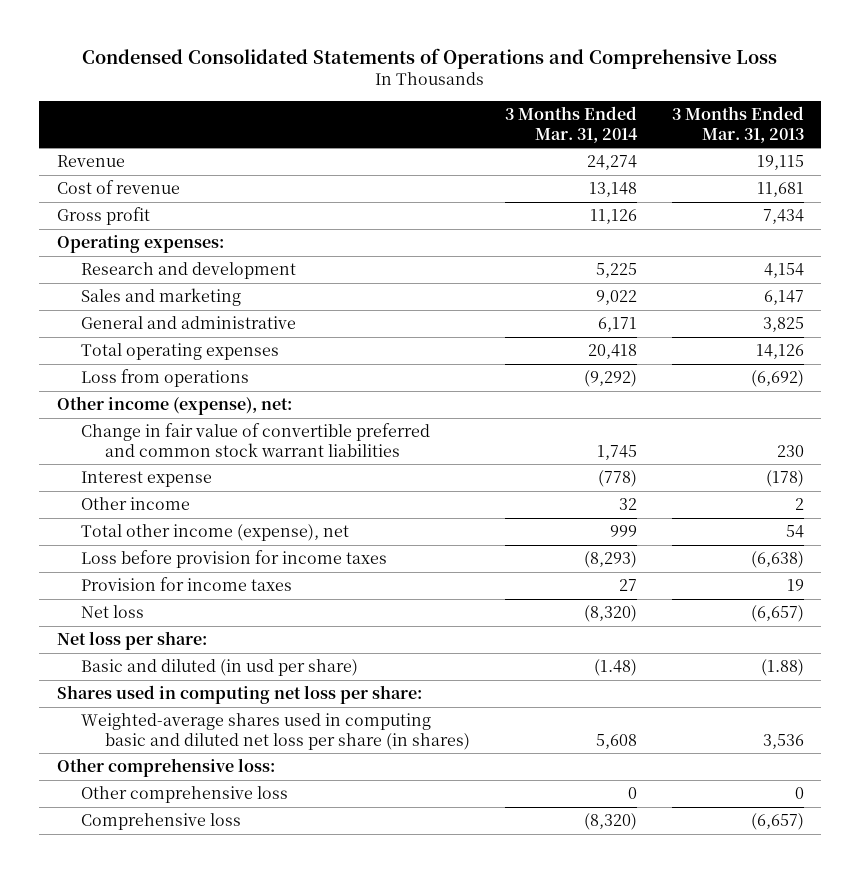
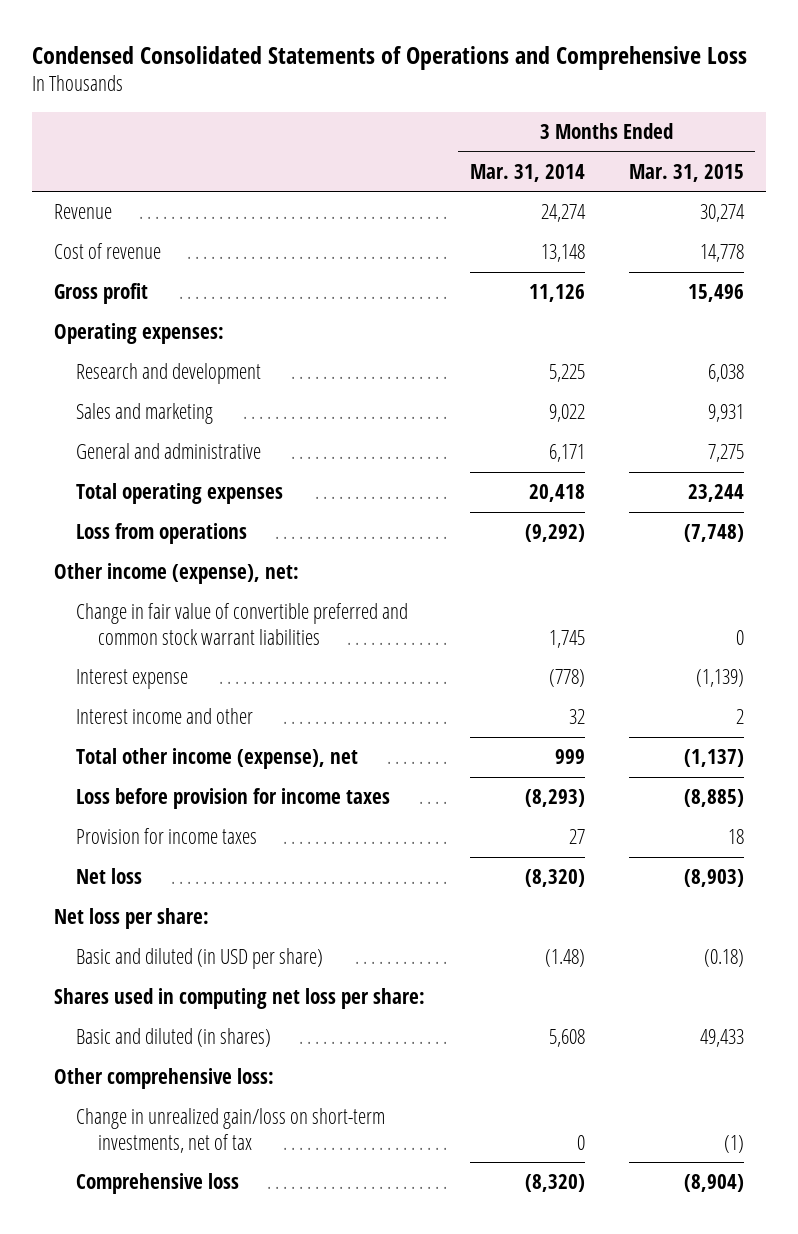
[671,106,804,143] 3 Months Ended Mar. 31, 2013 -> none
none -> [628,163,744,182] Mar. 31, 2015
[81,497,191,511] Other income -> [76,708,254,725] Interest income and other
[81,659,359,677] Basic and diluted (in usd per share) -> [76,948,324,970] Basic and diluted (in USD per share)
[81,713,471,750] Weighted-average shares used in computing basic and diluted net loss per share (in shares) -> [76,1028,272,1048] Basic and diluted (in shares)
[81,786,289,804] Other comprehensive loss -> none
none -> [76,1108,386,1153] Change in unrealized gain/loss on short-term investments, net of tax

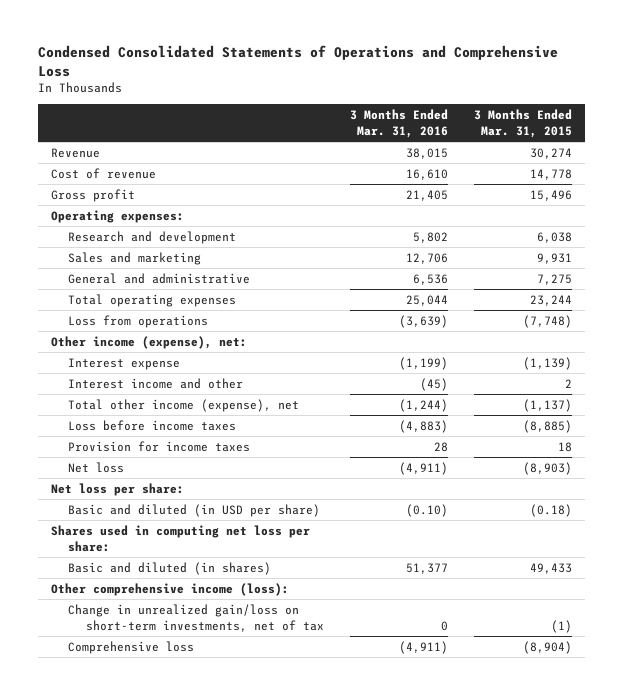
[469,163,585,182] Mar. 31, 2014 -> none
none -> [349,109,448,138] 3 Months Ended Mar. 31, 2016
[76,603,409,645] Change in fair value of convertible preferred and common stock warrant liabilities -> none
[76,788,391,810] Loss before provision for income taxes -> [68,419,237,431] Loss before income taxes
[54,1068,275,1090] Other comprehensive loss: -> [50,582,289,596] Other comprehensive income (loss):

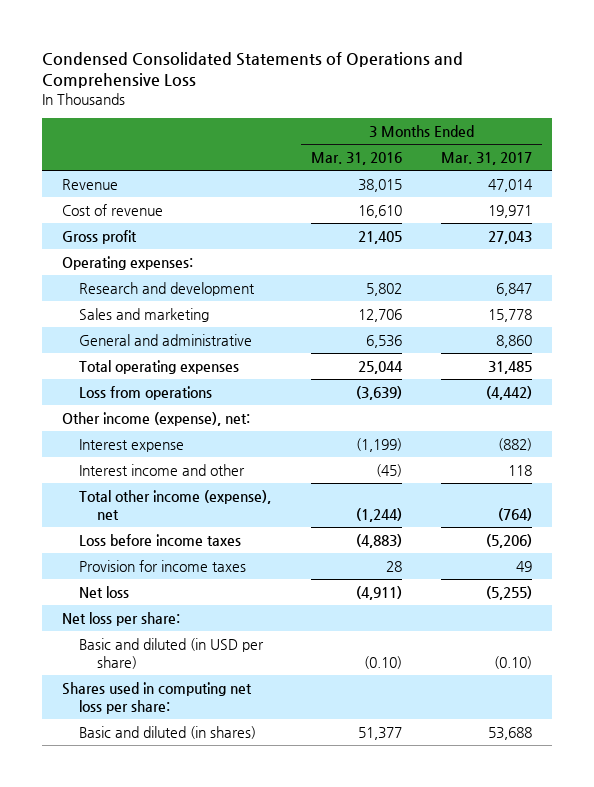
[473,109,572,138] 3 Months Ended Mar. 31, 2015 -> none
none -> [441,152,533,166] Mar. 31, 2017
[50,582,289,596] Other comprehensive income (loss): -> none
[68,603,324,632] Change in unrealized gain/loss on short-term investments, net of tax -> none
[68,640,195,654] Comprehensive loss -> none

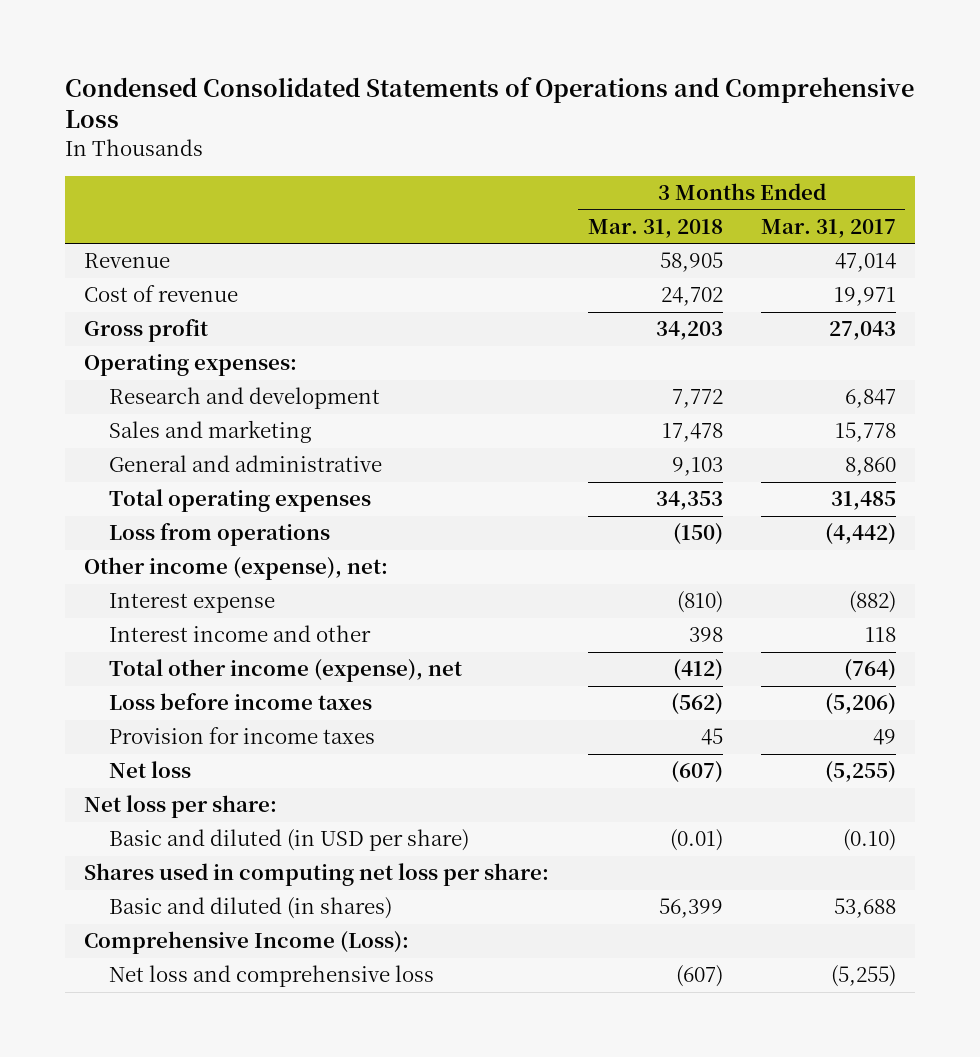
[310,152,402,166] Mar. 31, 2016 -> none
none -> [587,218,723,238] Mar. 31, 2018
none -> [84,931,410,955] Comprehensive Income (Loss):
none -> [109,965,435,988] Net loss and comprehensive loss

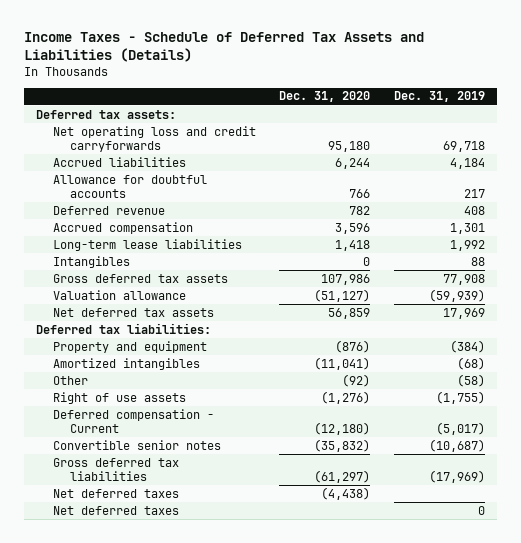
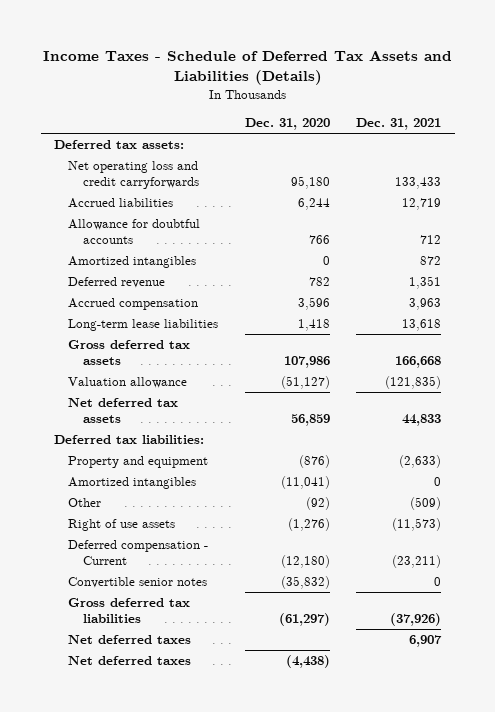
[393,91,485,103] Dec. 31, 2019 -> none
none -> [356,118,442,131] Dec. 31, 2021
none -> [68,256,197,269] Amortized intangibles
[52,255,130,268] Intangibles -> none
[52,488,179,498] Net deferred taxes -> [68,656,192,666] Net deferred taxes

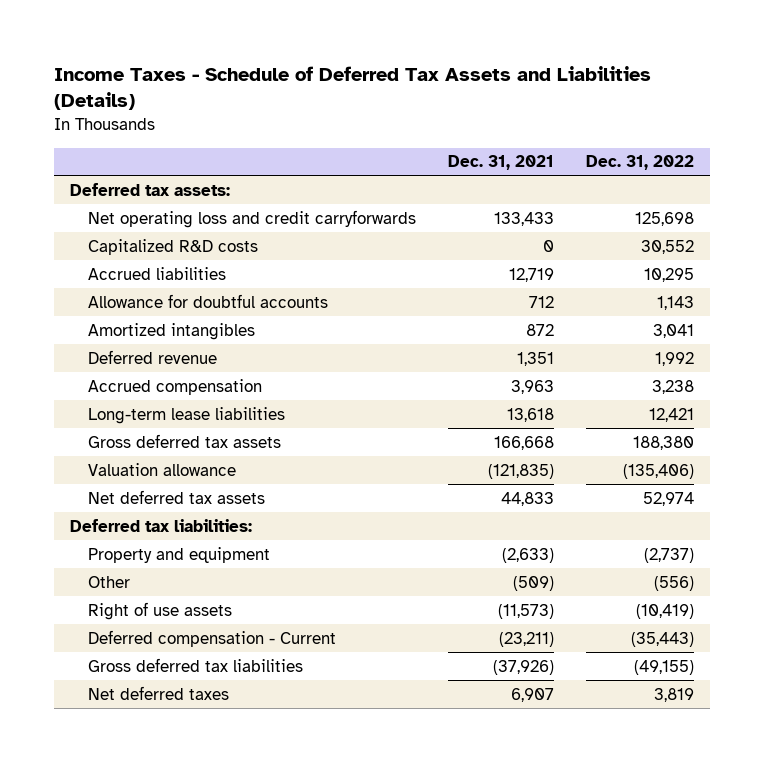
[244,118,330,131] Dec. 31, 2020 -> none
none -> [585,155,694,171] Dec. 31, 2022
none -> [87,238,258,255] Capitalized R&D costs
[68,477,197,490] Amortized intangibles -> none
[68,577,208,589] Convertible senior notes -> none
[68,656,192,666] Net deferred taxes -> none

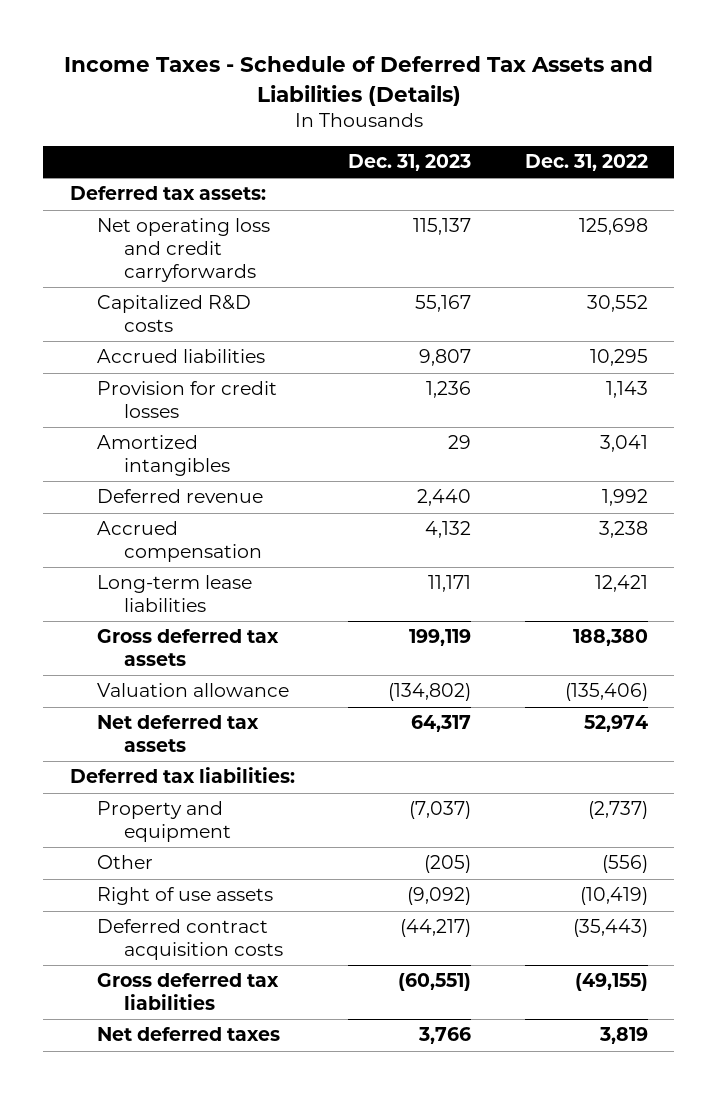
[447,155,554,171] Dec. 31, 2021 -> none
none -> [348,154,472,172] Dec. 31, 2023
[87,293,328,308] Allowance for doubtful accounts -> [96,381,277,419] Provision for credit losses
[87,629,336,647] Deferred compensation - Current -> [96,919,284,961] Deferred contract acquisition costs

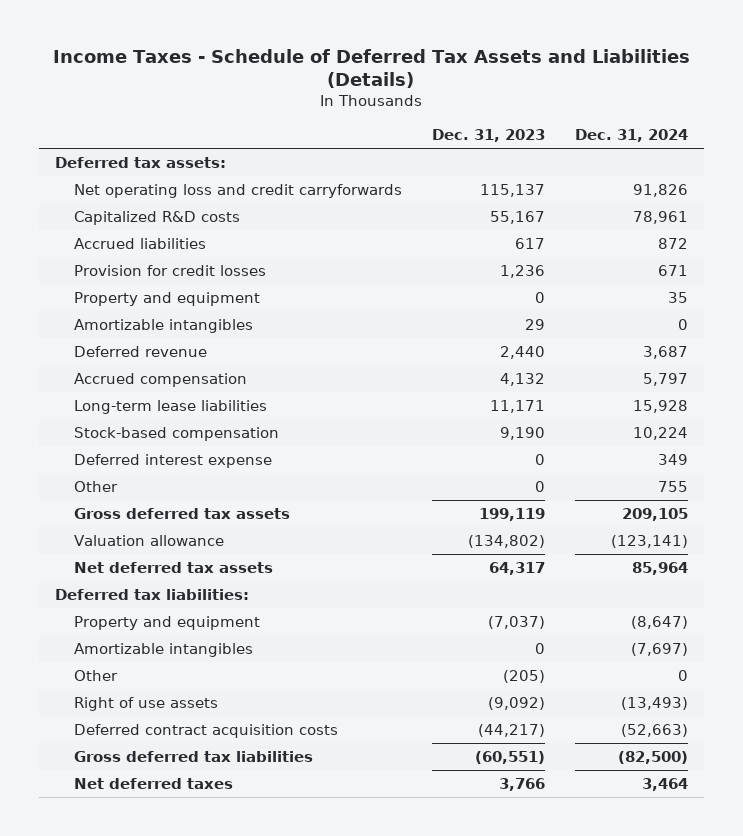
[524,154,648,172] Dec. 31, 2022 -> none
none -> [575,129,689,143] Dec. 31, 2024
[419,349,472,367] 9,807 -> [514,237,545,249] 617
none -> [73,291,260,306] Property and equipment
[96,435,231,477] Amortized intangibles -> [73,318,253,333] Amortizable intangibles
none -> [73,426,279,441] Stock-based compensation
none -> [73,453,272,468] Deferred interest expense
none -> [73,480,118,492] Other
none -> [73,642,253,657] Amortizable intangibles

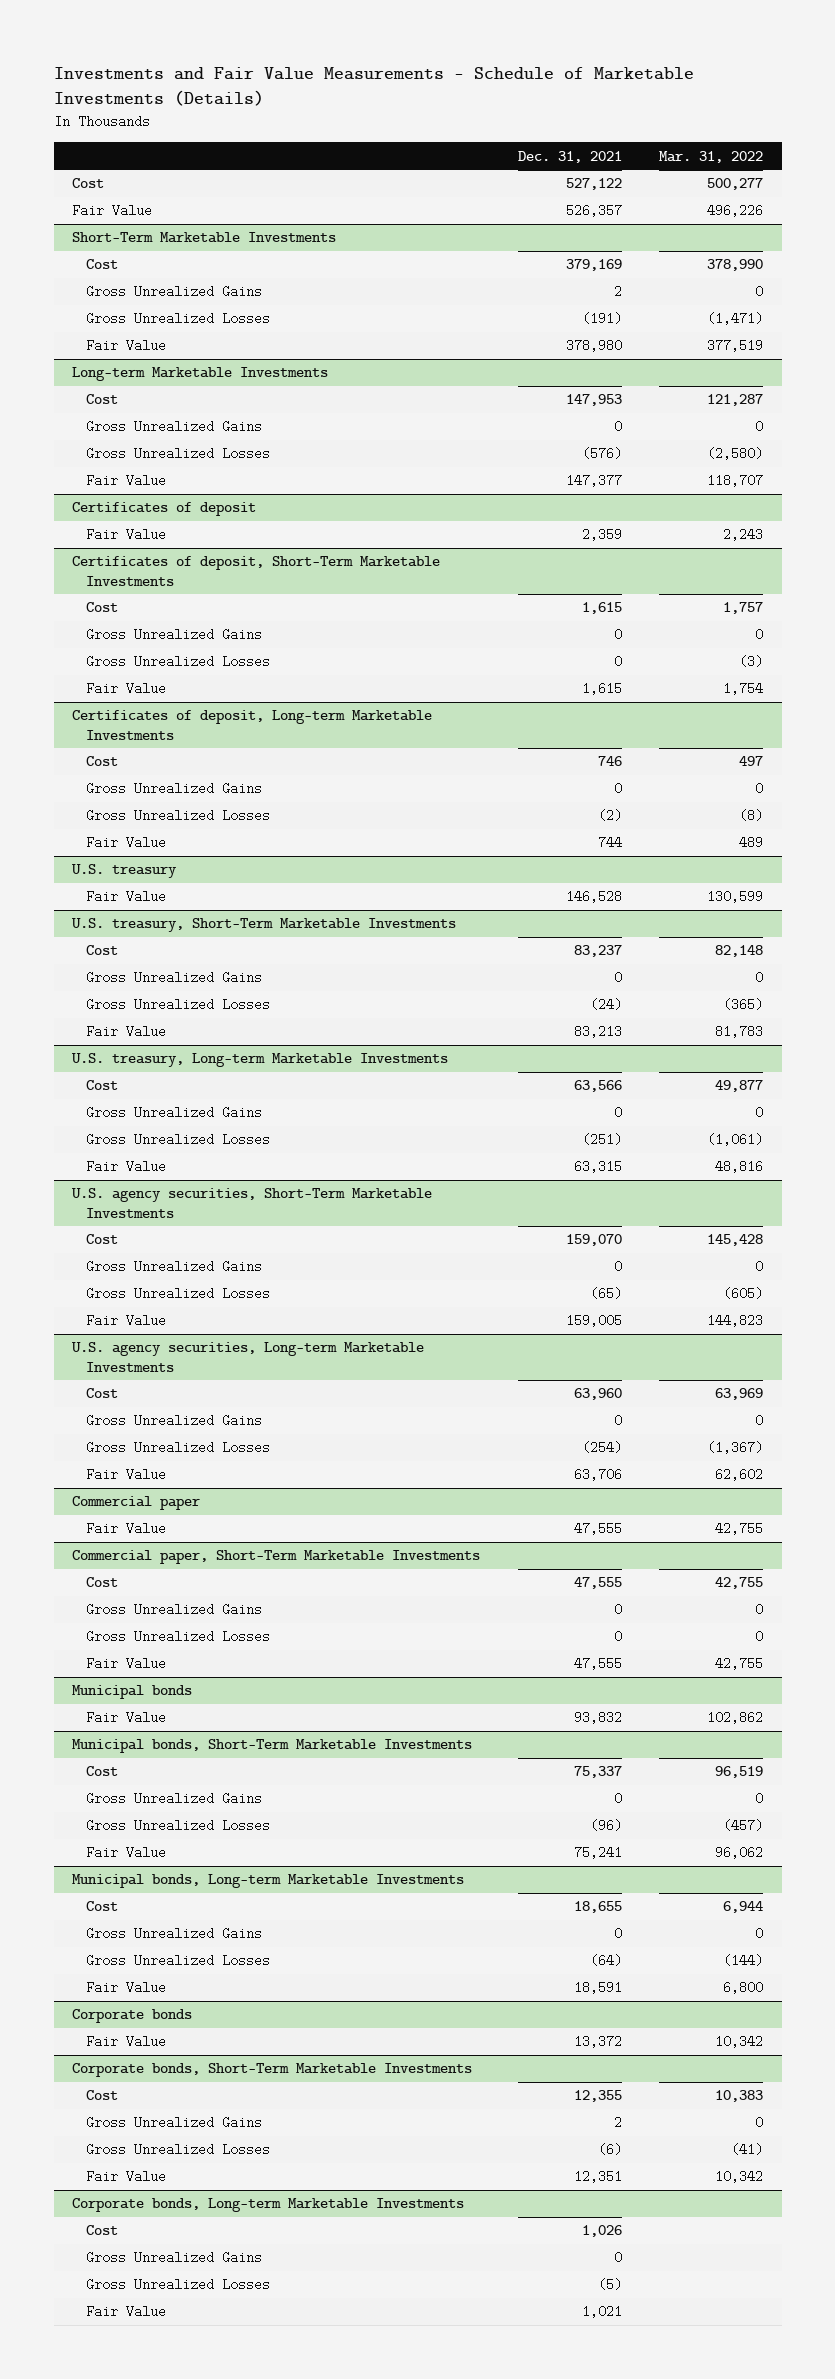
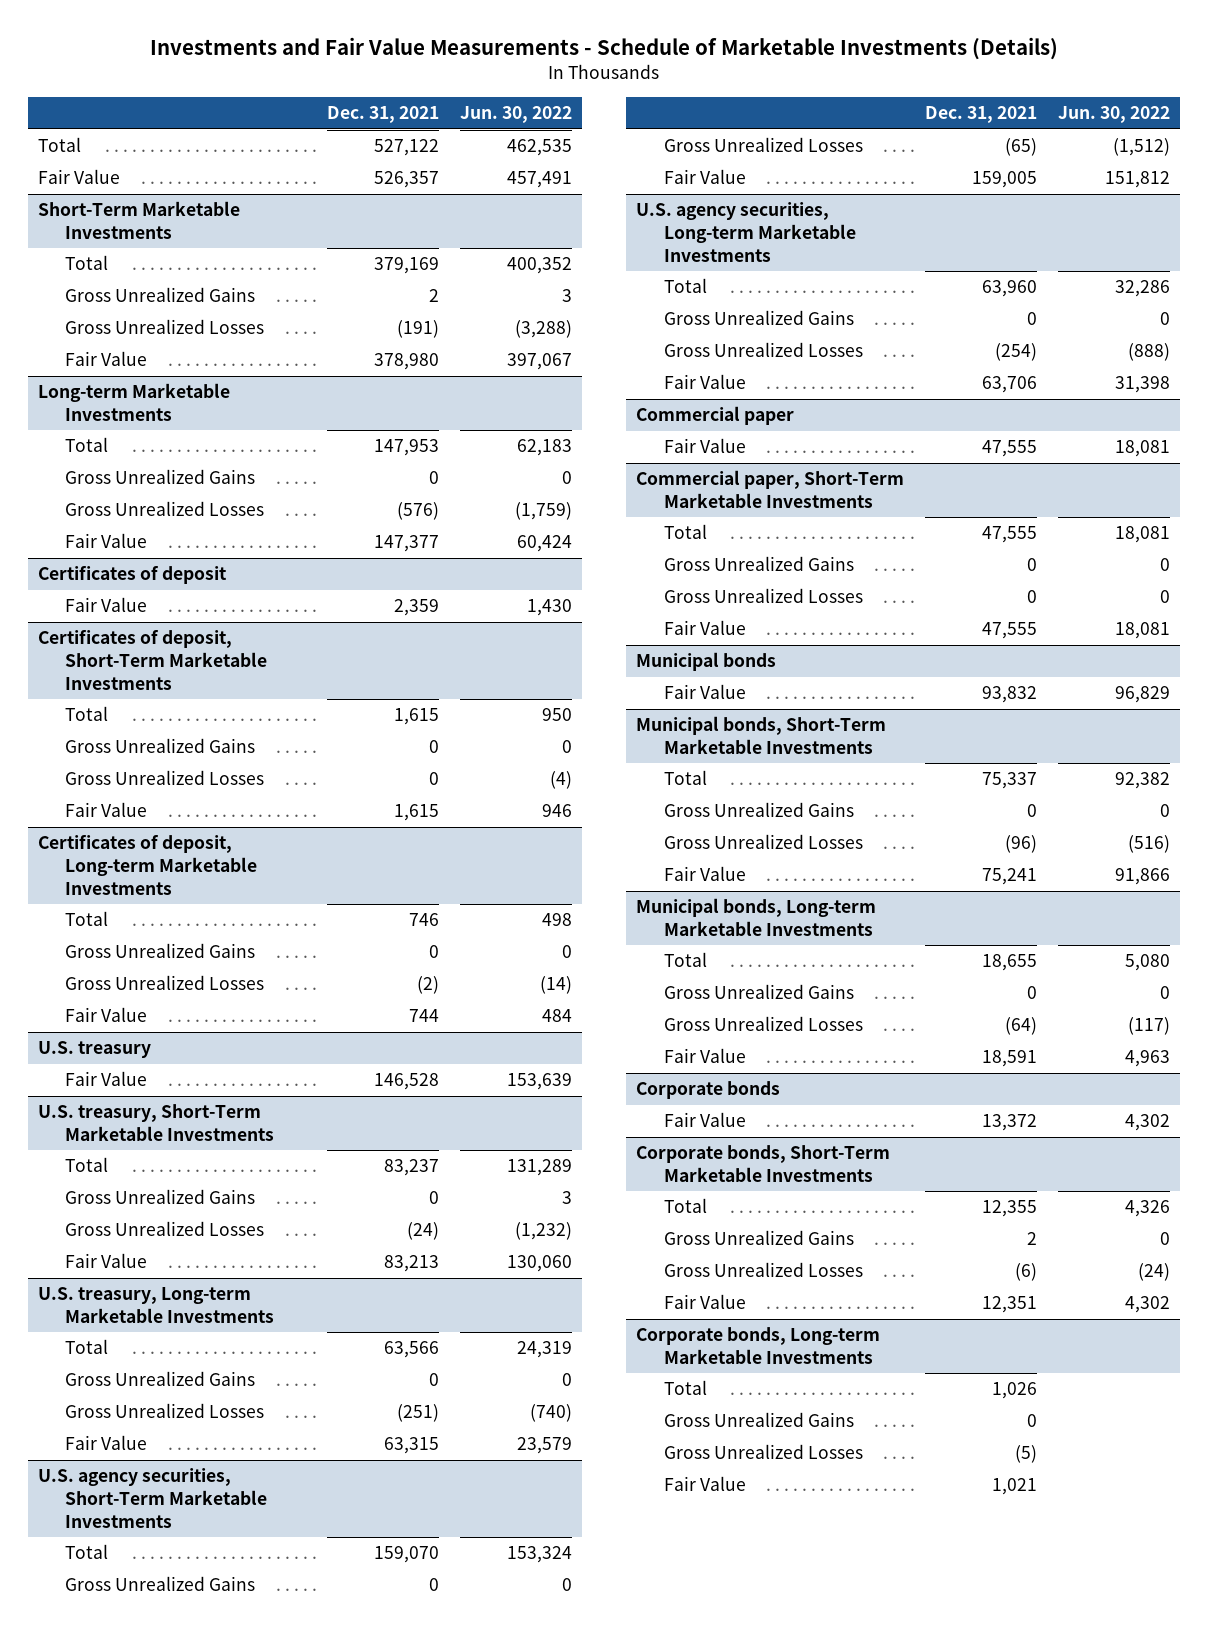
[658,150,763,163] Mar. 31, 2022 -> none
none -> [459,106,572,124] Jun. 30, 2022
[72,178,105,189] Cost -> [38,137,82,153] Total
[86,259,119,270] Cost -> [65,255,109,271] Total
[86,394,119,405] Cost -> [65,437,109,453] Total
[86,602,119,613] Cost -> [65,706,109,722] Total
[86,756,119,767] Cost -> [65,911,109,927] Total
[86,945,119,956] Cost -> [65,1157,109,1173] Total
[86,1080,119,1091] Cost -> [65,1339,109,1355] Total
[86,1234,119,1245] Cost -> [65,1544,109,1560] Total
[86,1388,119,1399] Cost -> [663,278,707,294] Total
[86,1577,119,1588] Cost -> [663,524,707,540] Total
[86,1766,119,1777] Cost -> [663,770,707,786] Total
[86,1901,119,1912] Cost -> [663,952,707,968] Total
[86,2090,119,2101] Cost -> [663,1198,707,1214] Total
[86,2225,119,2236] Cost -> [663,1380,707,1396] Total

